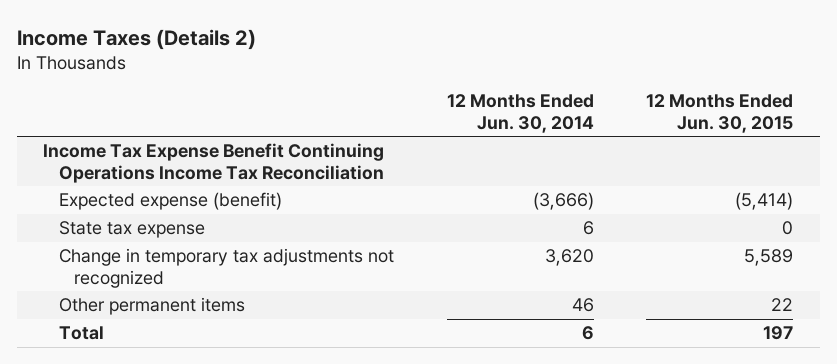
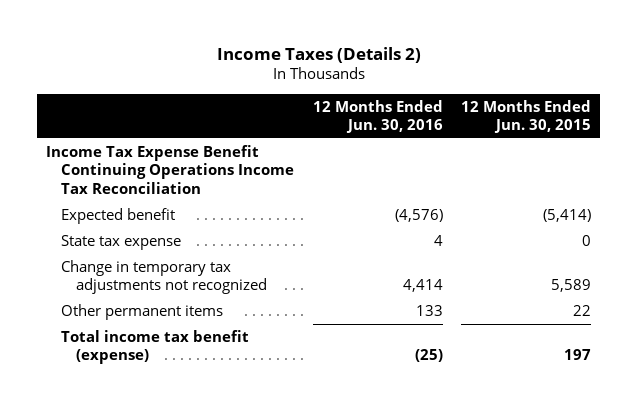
[446,94,594,133] 12 Months Ended Jun. 30, 2014 -> none
none -> [312,99,443,134] 12 Months Ended Jun. 30, 2016
[58,192,282,211] Expected expense (benefit) -> [61,207,176,224] Expected benefit
[58,326,104,341] Total -> [61,329,250,365] Total income tax benefit (expense)

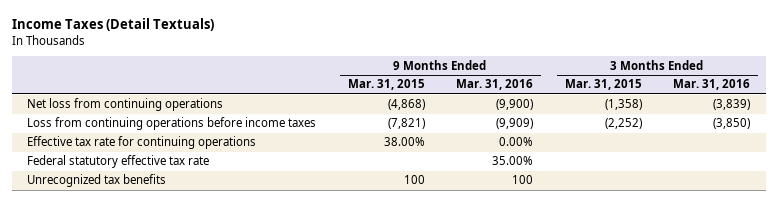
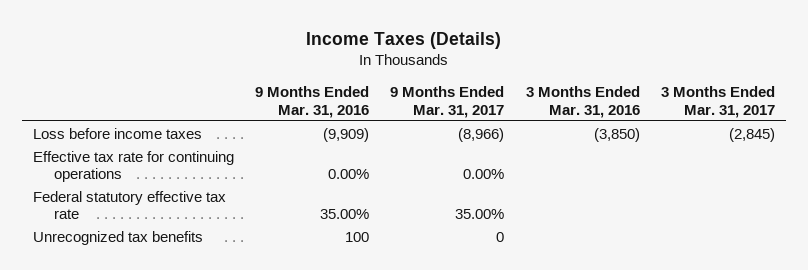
[11,18,214,32] Income Taxes (Detail Textuals) -> [305,32,501,50] Income Taxes (Details)
[347,79,425,91] Mar. 31, 2015 -> none
[564,79,642,91] Mar. 31, 2015 -> none
none -> [390,85,505,118] 9 Months Ended Mar. 31, 2017
none -> [661,85,776,118] 3 Months Ended Mar. 31, 2017
[27,98,224,112] Net loss from continuing operations -> none
[27,117,317,131] Loss from continuing operations before income taxes -> [32,127,202,139] Loss before income taxes

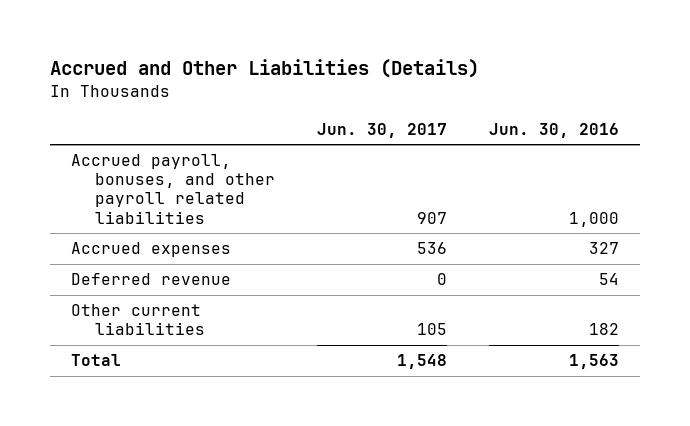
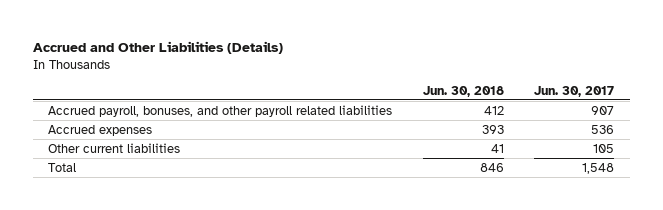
[488,122,619,138] Jun. 30, 2016 -> none
none -> [422,85,504,97] Jun. 30, 2018
[71,273,232,286] Deferred revenue -> none

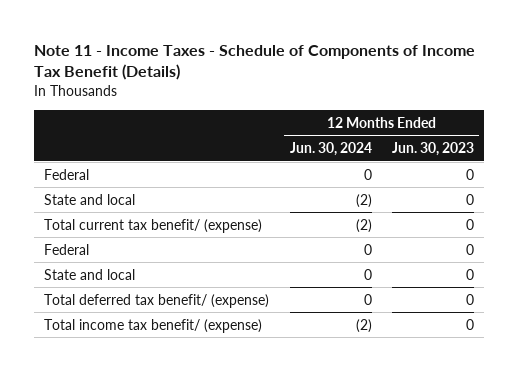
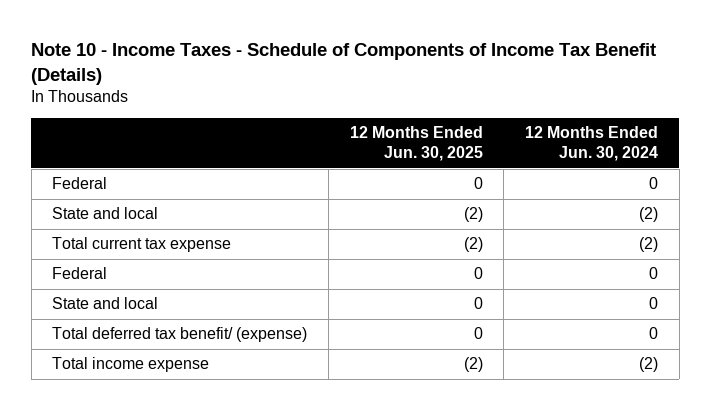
[33,44,475,81] Note 11 - Income Taxes - Schedule of Components of Income Tax Benefit (Details) -> [31,42,657,85] Note 10 - Income Taxes - Schedule of Components of Income Tax Benefit (Details)
[392,142,475,157] Jun. 30, 2023 -> none
none -> [349,126,483,162] 12 Months Ended Jun. 30, 2025
[44,218,263,233] Total current tax benefit/ (expense) -> [52,237,232,253] Total current tax expense
[44,318,263,333] Total income tax benefit/ (expense) -> [52,357,210,373] Total income expense

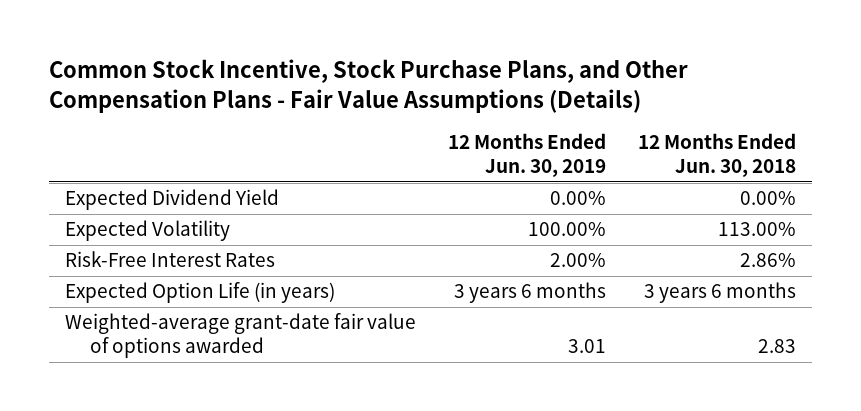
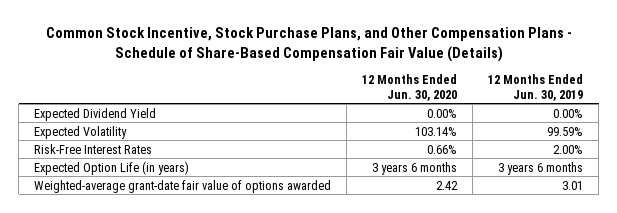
[48,59,688,113] Common Stock Incentive, Stock Purchase Plans, and Other Compensation Plans - Fair Value Assumptions (Details) -> [45,27,572,62] Common Stock Incentive, Stock Purchase Plans, and Other Compensation Plans - Schedule of Share-Based Compensation Fair Value (Details)
[637,133,796,178] 12 Months Ended Jun. 30, 2018 -> none
none -> [362,73,458,101] 12 Months Ended Jun. 30, 2020
[527,222,606,237] 100.00% -> [547,126,584,136] 99.59%

